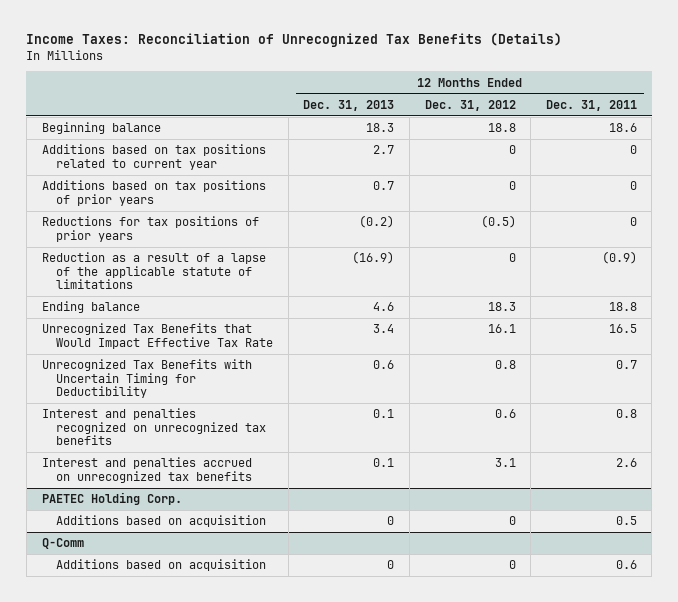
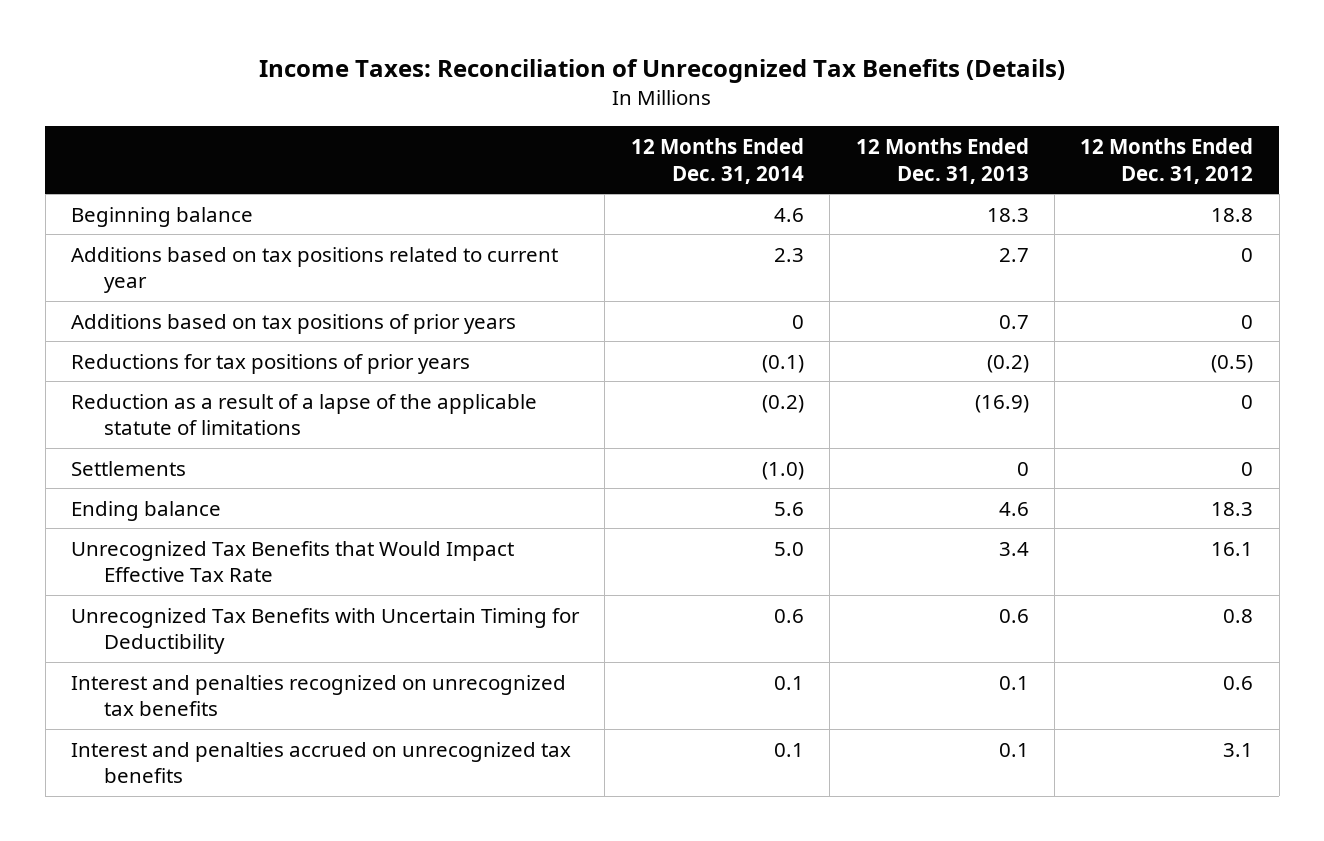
[545,99,637,111] Dec. 31, 2011 -> none
none -> [630,137,804,184] 12 Months Ended Dec. 31, 2014
none -> [71,460,187,476] Settlements
[41,492,182,506] PAETEC Holding Corp. -> none
[55,515,266,528] Additions based on acquisition -> none
[41,538,84,550] Q-Comm -> none
[55,559,266,572] Additions based on acquisition -> none

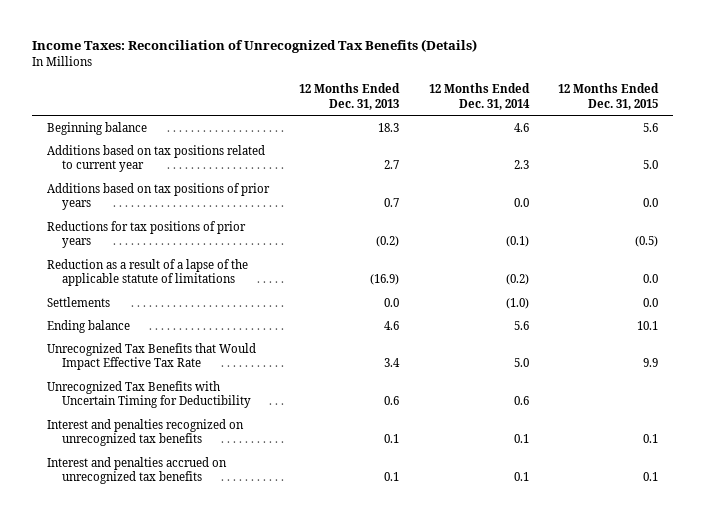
[1080,137,1254,184] 12 Months Ended Dec. 31, 2012 -> none
none -> [558,83,660,110] 12 Months Ended Dec. 31, 2015
[791,314,804,329] 0 -> [513,198,529,208] 0.0
[1016,461,1029,476] 0 -> [384,297,400,307] 0.0

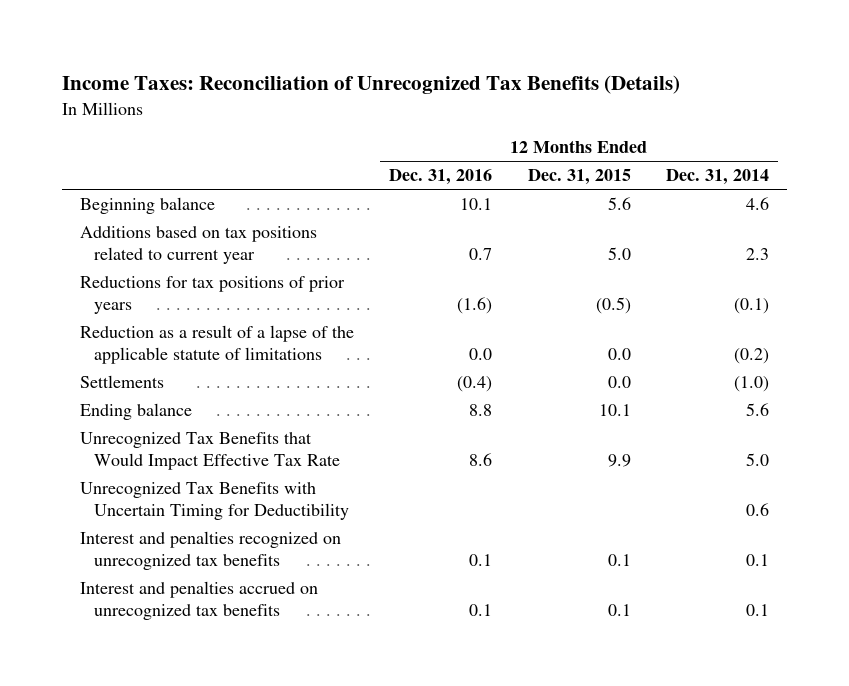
[299,83,401,110] 12 Months Ended Dec. 31, 2013 -> none
none -> [389,169,493,186] Dec. 31, 2016
[47,182,271,211] Additions based on tax positions of prior years -> none

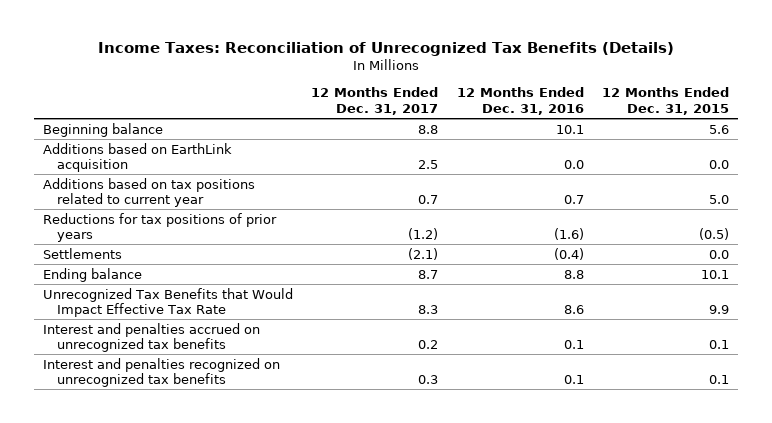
[666,169,770,186] Dec. 31, 2014 -> none
none -> [311,87,439,115] 12 Months Ended Dec. 31, 2017
none -> [43,142,233,172] Additions based on EarthLink acquisition
[79,325,354,365] Reduction as a result of a lapse of the applicable statute of limitations -> none
[79,482,349,521] Unrecognized Tax Benefits with Uncertain Timing for Deductibility -> none
[79,531,341,571] Interest and penalties recognized on unrecognized tax benefits -> [43,357,281,387] Interest and penalties recognized on unrecognized tax benefits

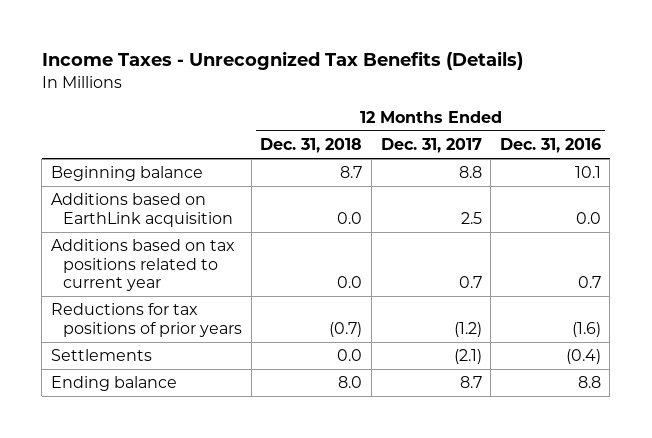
[98,42,675,57] Income Taxes: Reconciliation of Unrecognized Tax Benefits (Details) -> [41,51,523,71] Income Taxes - Unrecognized Tax Benefits (Details)
[602,87,730,115] 12 Months Ended Dec. 31, 2015 -> none
none -> [260,137,363,153] Dec. 31, 2018
[43,287,294,317] Unrecognized Tax Benefits that Would Impact Effective Tax Rate -> none
[43,322,261,352] Interest and penalties accrued on unrecognized tax benefits -> none
[43,357,281,387] Interest and penalties recognized on unrecognized tax benefits -> none

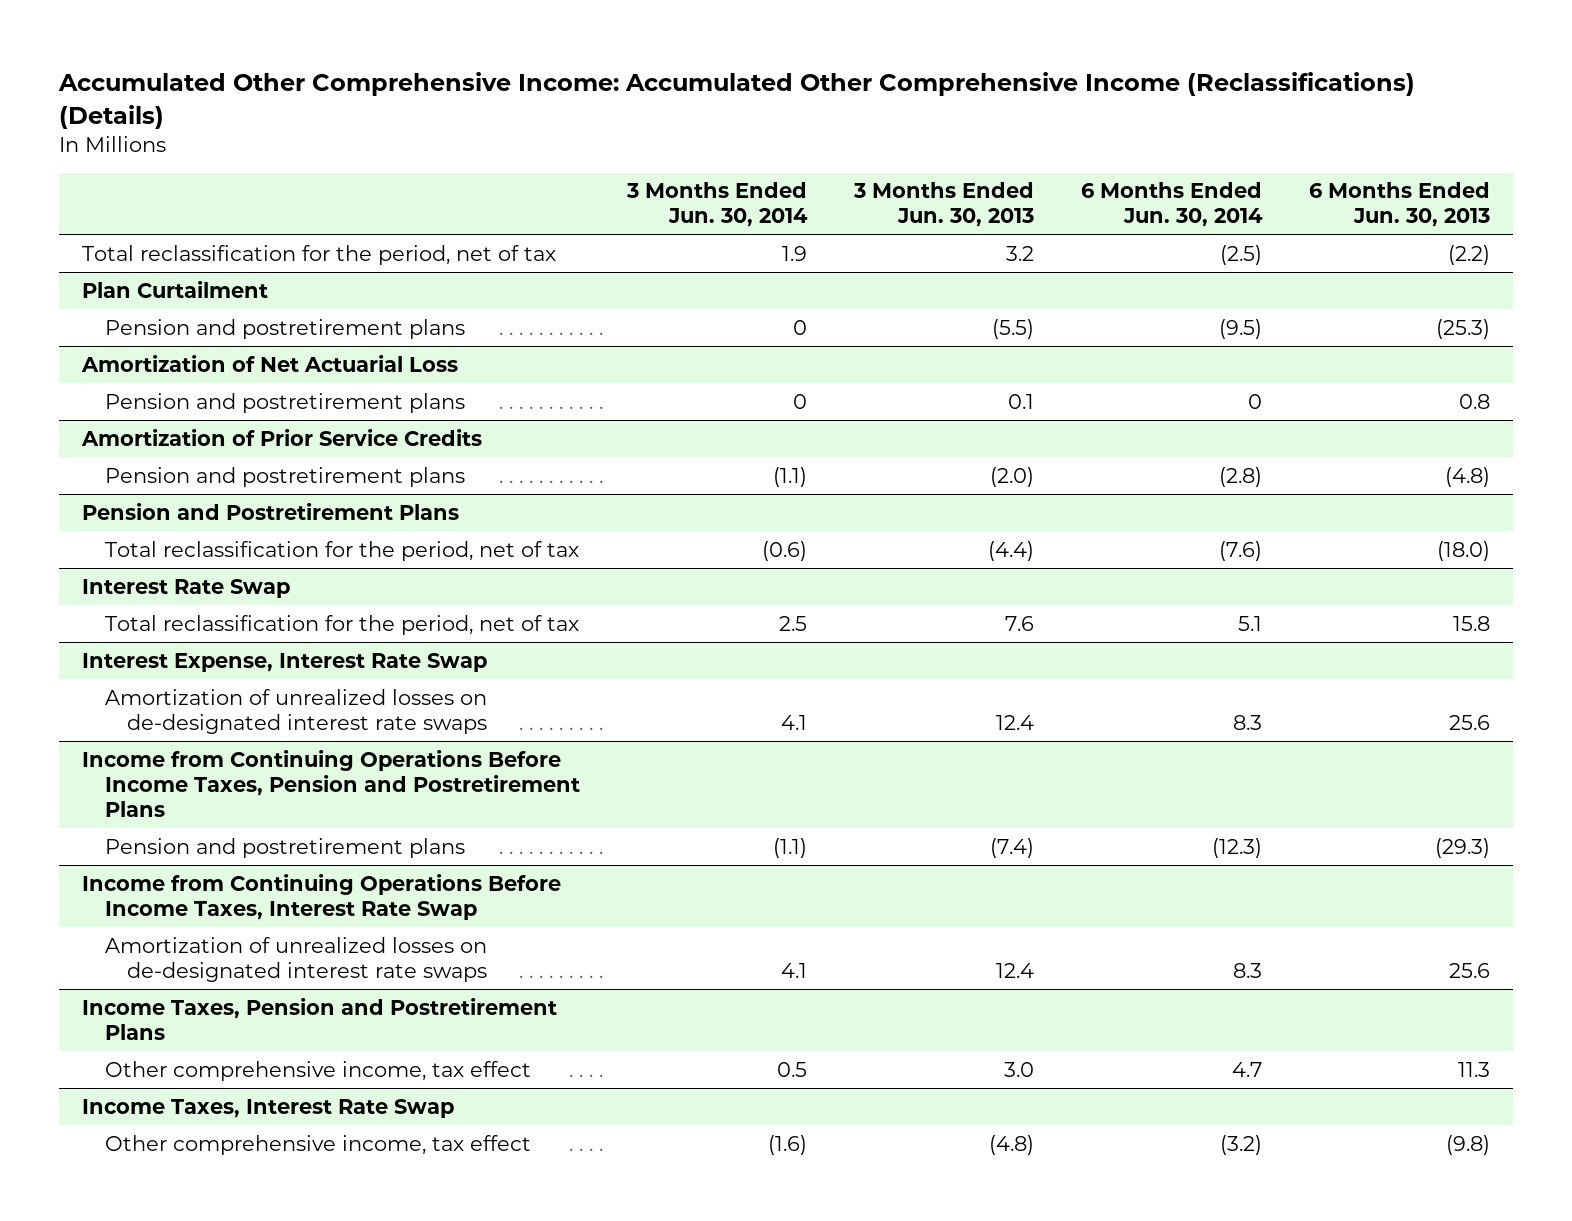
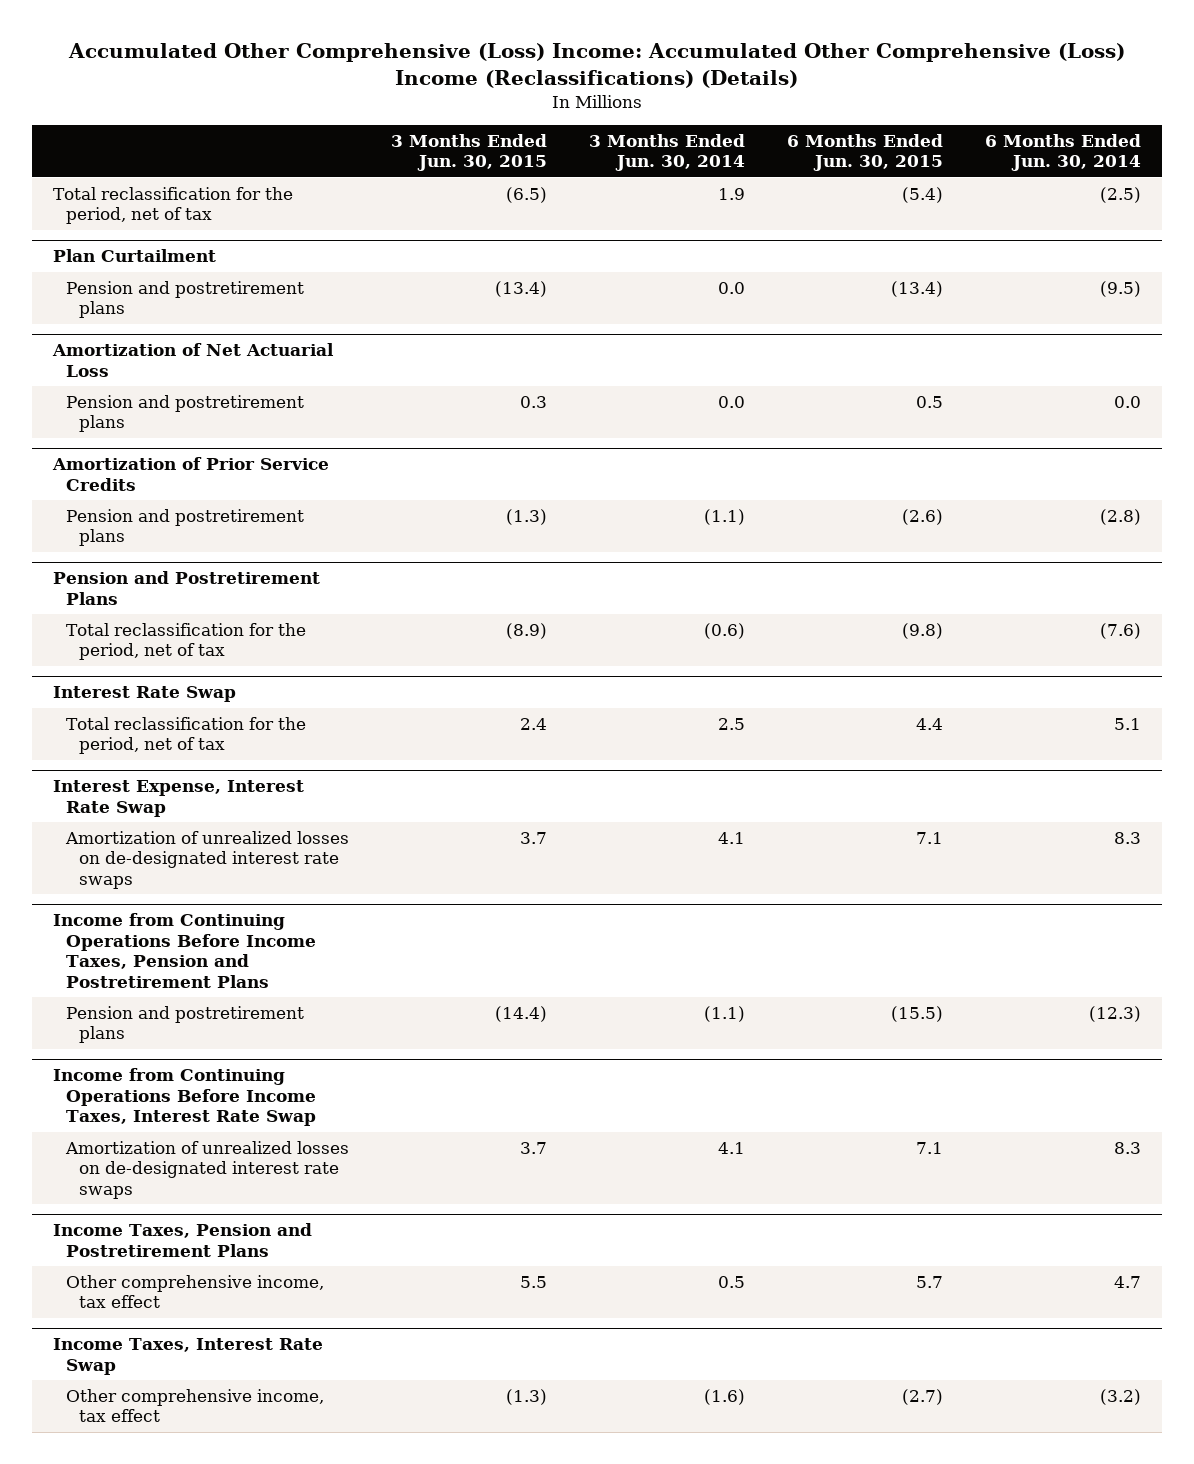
[57,72,1415,129] Accumulated Other Comprehensive Income: Accumulated Other Comprehensive Income (Reclassifications) (Details) -> [68,43,1126,88] Accumulated Other Comprehensive (Loss) Income: Accumulated Other Comprehensive (Loss) Income (Reclassifications) (Details)
[852,182,1034,228] 3 Months Ended Jun. 30, 2013 -> none
[1308,182,1490,228] 6 Months Ended Jun. 30, 2013 -> none
none -> [391,133,548,172] 3 Months Ended Jun. 30, 2015
none -> [787,133,944,172] 6 Months Ended Jun. 30, 2015
[792,319,807,335] 0 -> [718,281,746,294] 0.0
[792,393,807,409] 0 -> [718,395,746,408] 0.0
[1247,393,1262,409] 0 -> [1114,395,1142,408] 0.0

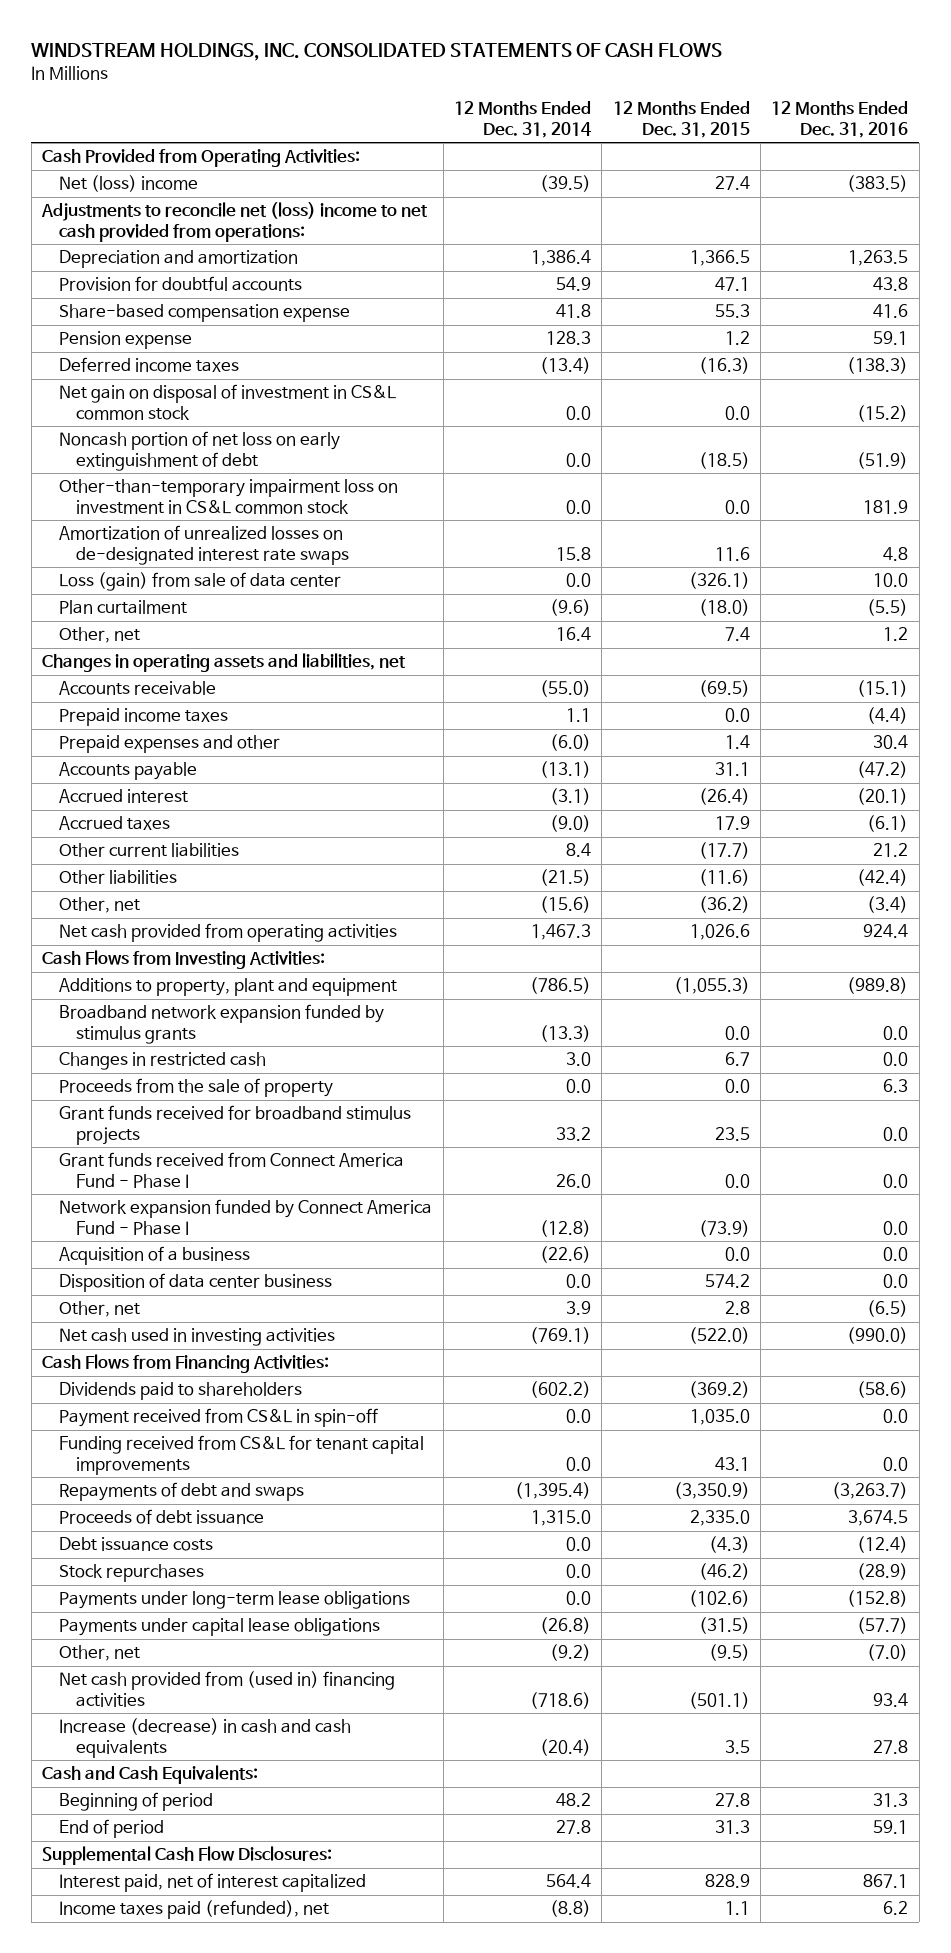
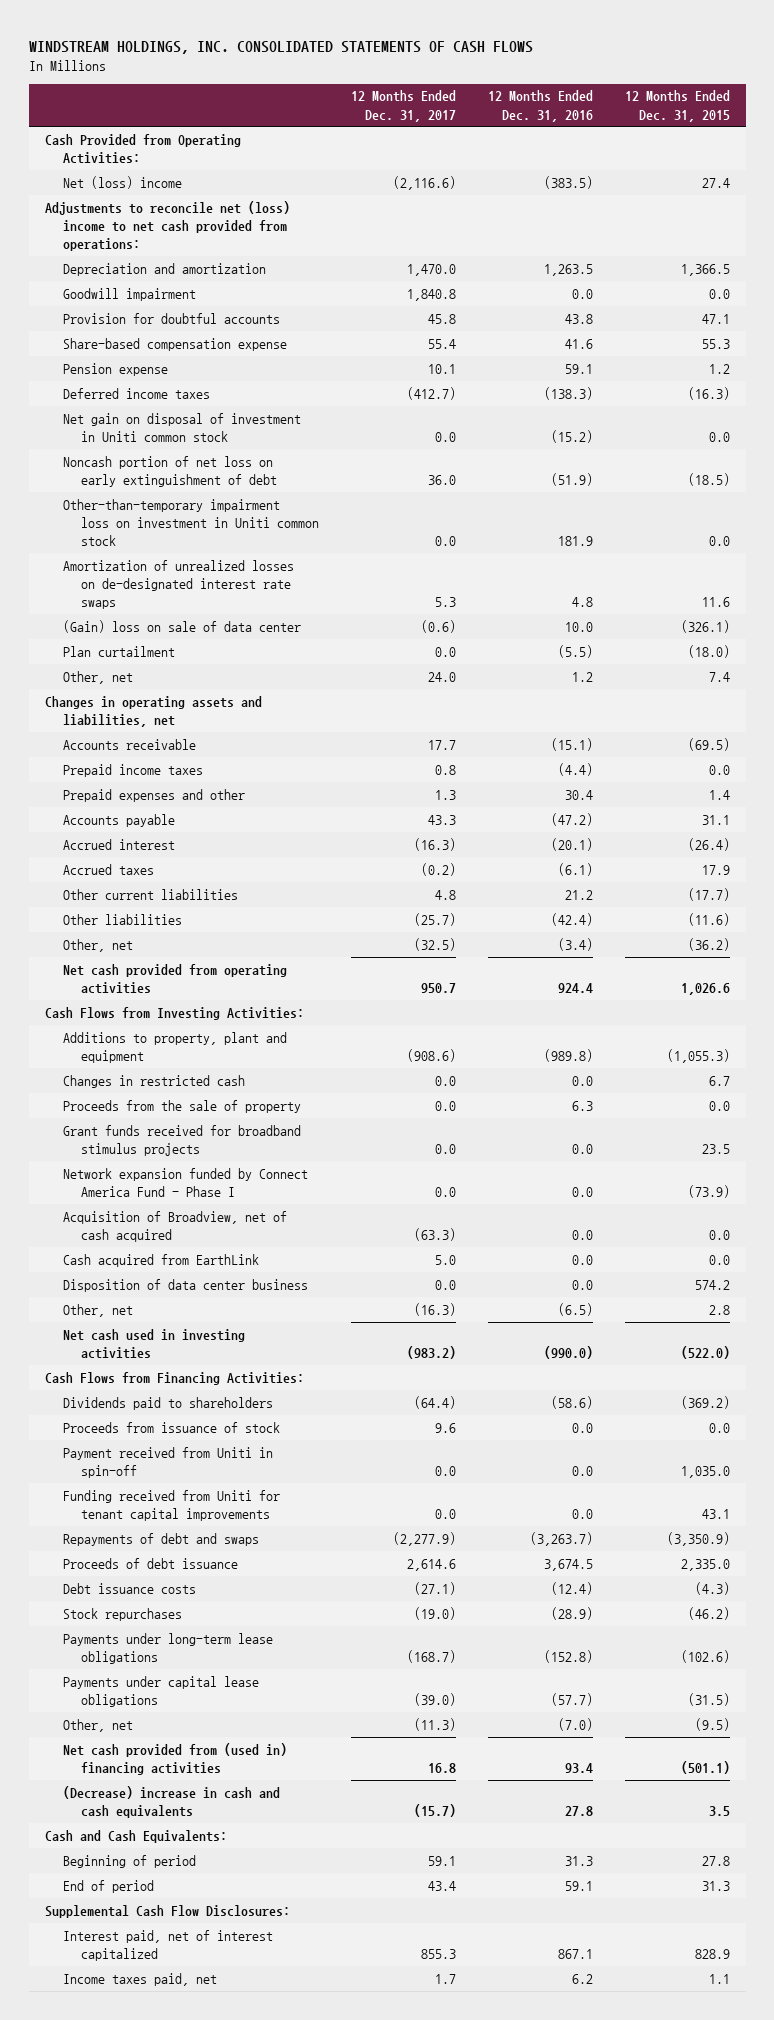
[454,101,592,138] 12 Months Ended Dec. 31, 2014 -> none
none -> [350,90,456,122] 12 Months Ended Dec. 31, 2017
none -> [62,287,196,301] Goodwill impairment
[59,384,397,420] Net gain on disposal of investment in CS&L common stock -> [62,412,301,442] Net gain on disposal of investment in Uniti common stock
[59,479,399,514] Other-than-temporary impairment loss on investment in CS&L common stock -> [62,498,319,547] Other-than-temporary impairment loss on investment in Uniti common stock
[59,572,342,592] Loss (gain) from sale of data center -> [62,619,301,633] (Gain) loss on sale of data center
[59,1004,385,1044] Broadband network expansion funded by stimulus grants -> none
[59,1152,405,1188] Grant funds received from Connect America Fund - Phase I -> none
[59,1246,251,1266] Acquisition of a business -> [62,1210,287,1242] Acquisition of Broadview, net of cash acquired
none -> [62,1253,259,1267] Cash acquired from EarthLink
none -> [62,1421,280,1433] Proceeds from issuance of stock
[59,1408,379,1428] Payment received from CS&L in spin-off -> [62,1446,273,1478] Payment received from Uniti in spin-off
[59,1435,425,1475] Funding received from CS&L for tenant capital improvements -> [62,1489,280,1521] Funding received from Uniti for tenant capital improvements
[59,1718,352,1758] Increase (decrease) in cash and cash equivalents -> [62,1785,280,1818] (Decrease) increase in cash and cash equivalents
[59,1900,330,1920] Income taxes paid (refunded), net -> [62,1972,217,1986] Income taxes paid, net

